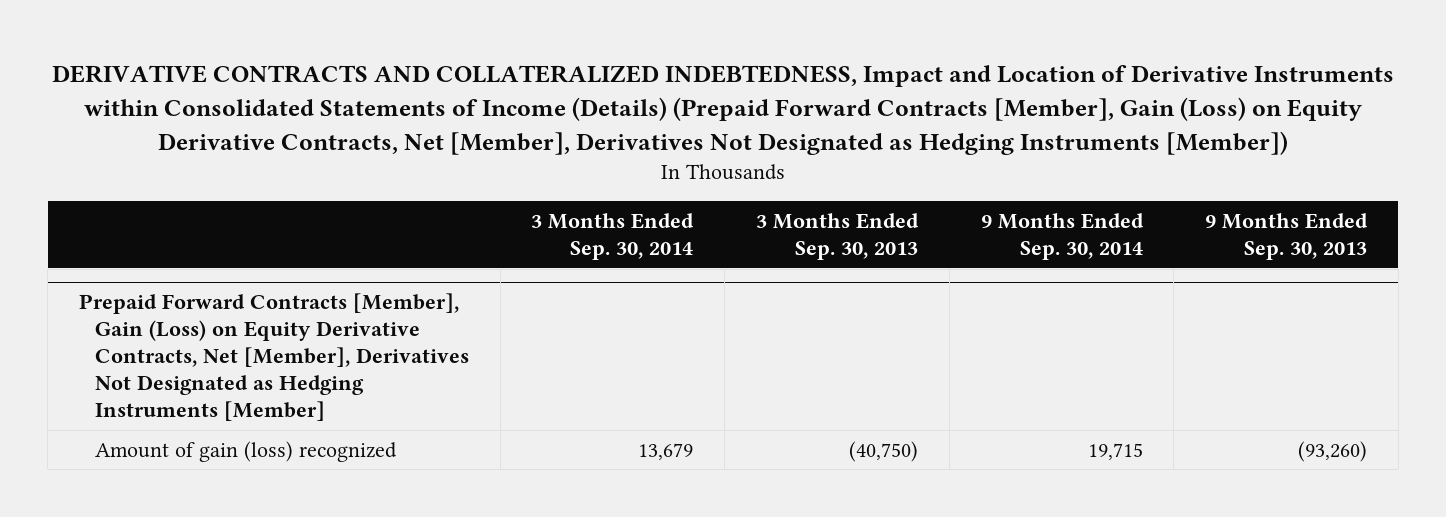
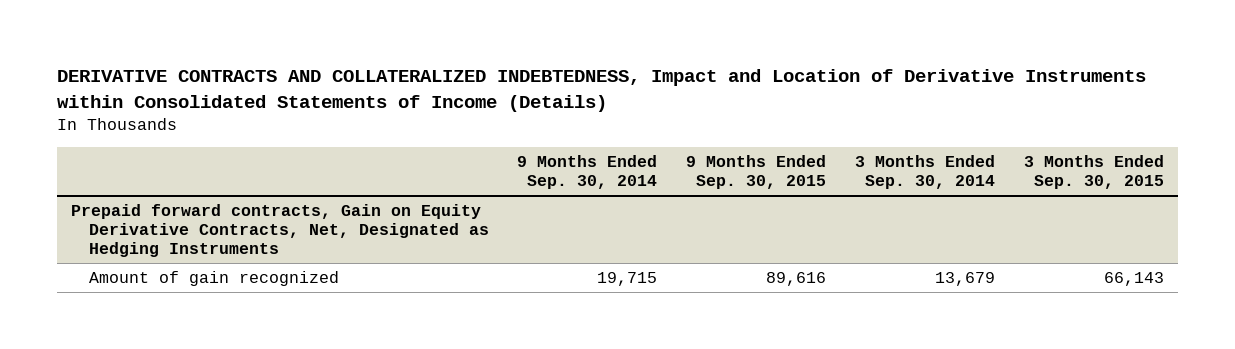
[52,64,1395,155] DERIVATIVE CONTRACTS AND COLLATERALIZED INDEBTEDNESS, Impact and Location of Derivative Instruments within Consolidated Statements of Income (Details) (Prepaid Forward Contracts [Member], Gain (Loss) on Equity Derivative Contracts, Net [Member], Derivatives Not Designated as Hedging Instruments [Member]) -> [56,69,1146,113] DERIVATIVE CONTRACTS AND COLLATERALIZED INDEBTEDNESS, Impact and Location of Derivative Instruments within Consolidated Statements of Income (Details)
[756,213,920,261] 3 Months Ended Sep. 30, 2013 -> none
[1205,213,1369,261] 9 Months Ended Sep. 30, 2013 -> none
none -> [686,154,827,190] 9 Months Ended Sep. 30, 2015
none -> [1023,154,1164,190] 3 Months Ended Sep. 30, 2015
[78,293,469,422] Prepaid Forward Contracts [Member], Gain (Loss) on Equity Derivative Contracts, Net [Member], Derivatives Not Designated as Hedging Instruments [Member] -> [71,203,489,258] Prepaid forward contracts, Gain on Equity Derivative Contracts, Net, Designated as Hedging Instruments
[94,440,397,462] Amount of gain (loss) recognized -> [88,270,339,286] Amount of gain recognized

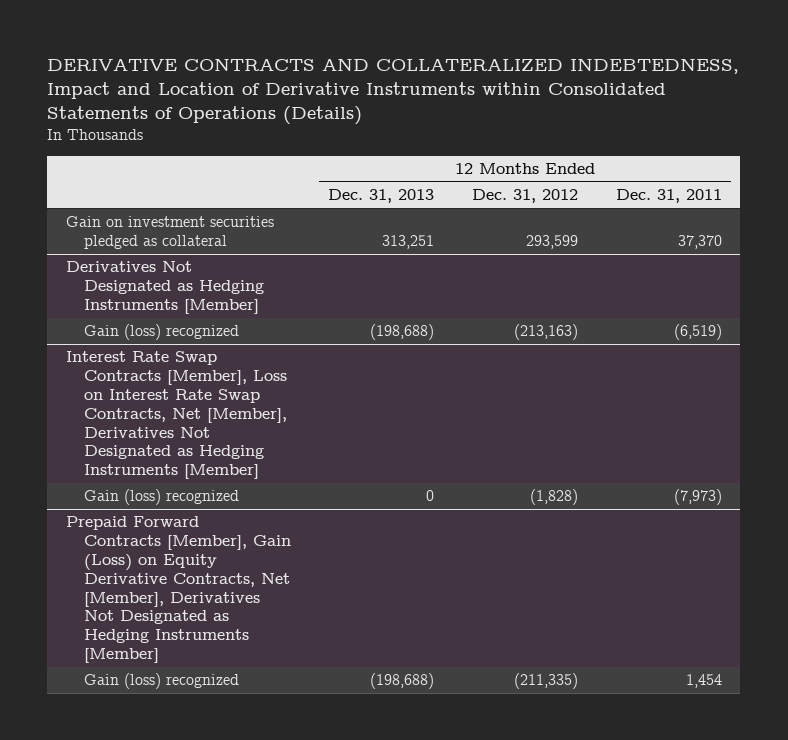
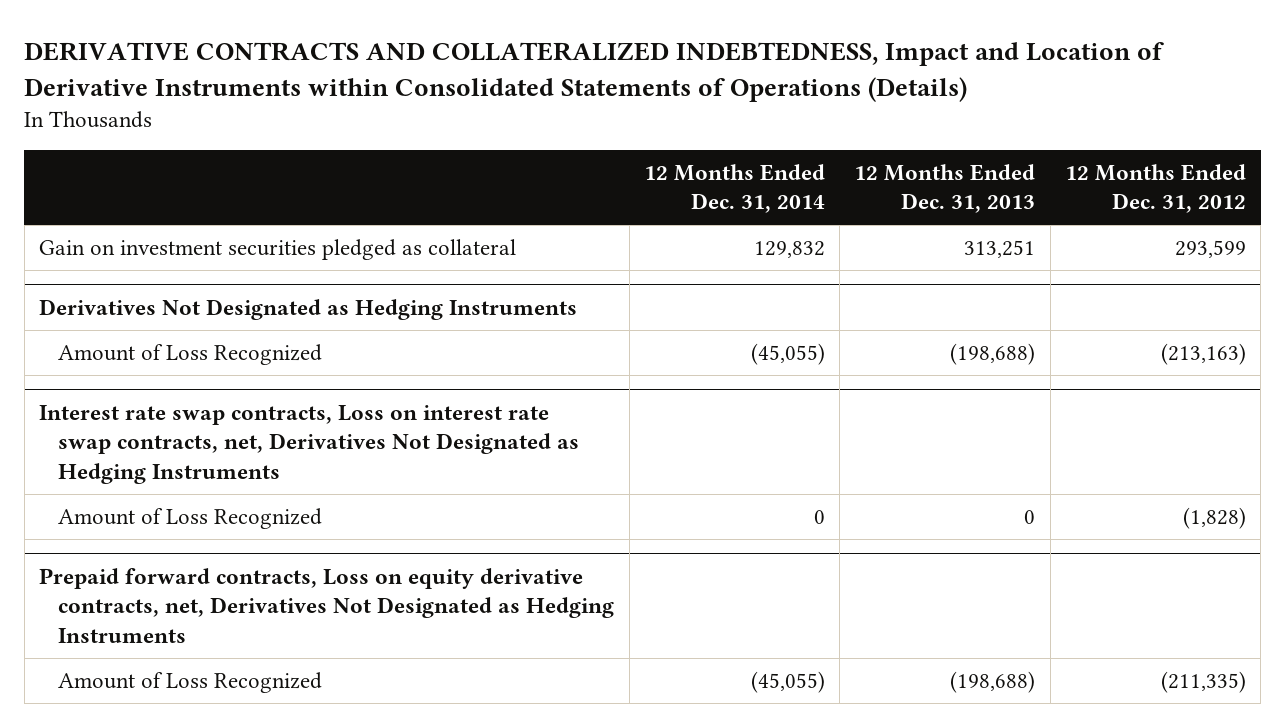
[615,188,722,203] Dec. 31, 2011 -> none
none -> [643,163,825,214] 12 Months Ended Dec. 31, 2014
[65,261,264,314] Derivatives Not Designated as Hedging Instruments [Member] -> [38,298,577,320] Derivatives Not Designated as Hedging Instruments
[83,324,239,341] Gain (loss) recognized -> [58,344,323,366] Amount of Loss Recognized
[65,351,287,480] Interest Rate Swap Contracts [Member], Loss on Interest Rate Swap Contracts, Net [Member], Derivatives Not Designated as Hedging Instruments [Member] -> [38,404,580,484] Interest rate swap contracts, Loss on interest rate swap contracts, net, Derivatives Not Designated as Hedging Instruments
[83,489,239,506] Gain (loss) recognized -> [58,508,323,530] Amount of Loss Recognized
[65,516,291,664] Prepaid Forward Contracts [Member], Gain (Loss) on Equity Derivative Contracts, Net [Member], Derivatives Not Designated as Hedging Instruments [Member] -> [38,567,615,643] Prepaid forward contracts, Loss on equity derivative contracts, net, Derivatives Not Designated as Hedging Instruments
[83,673,239,690] Gain (loss) recognized -> [58,672,323,694] Amount of Loss Recognized

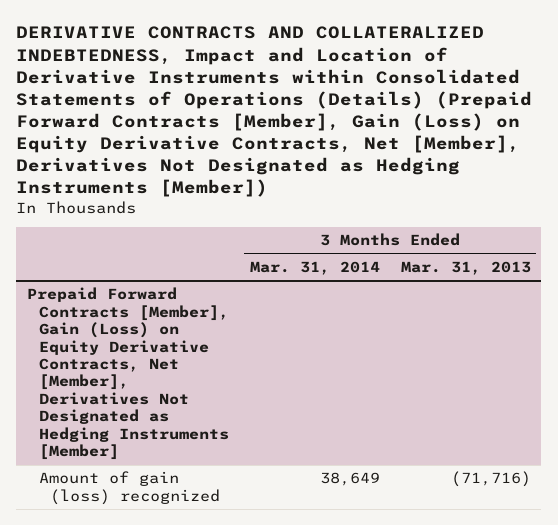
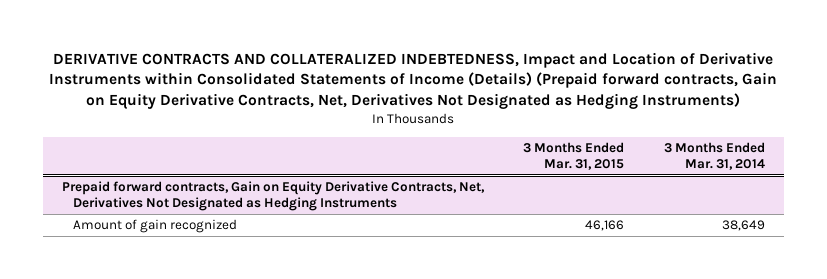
[16,26,533,198] DERIVATIVE CONTRACTS AND COLLATERALIZED INDEBTEDNESS, Impact and Location of Derivative Instruments within Consolidated Statements of Operations (Details) (Prepaid Forward Contracts [Member], Gain (Loss) on Equity Derivative Contracts, Net [Member], Derivatives Not Designated as Hedging Instruments [Member]) -> [49,51,778,110] DERIVATIVE CONTRACTS AND COLLATERALIZED INDEBTEDNESS, Impact and Location of Derivative Instruments within Consolidated Statements of Income (Details) (Prepaid forward contracts, Gain on Equity Derivative Contracts, Net, Derivatives Not Designated as Hedging Instruments)
[400,260,531,275] Mar. 31, 2013 -> none
none -> [523,142,625,171] 3 Months Ended Mar. 31, 2015
[26,287,229,461] Prepaid Forward Contracts [Member], Gain (Loss) on Equity Derivative Contracts, Net [Member], Derivatives Not Designated as Hedging Instruments [Member] -> [62,181,486,212] Prepaid forward contracts, Gain on Equity Derivative Contracts, Net, Derivatives Not Designated as Hedging Instruments
[38,471,221,505] Amount of gain (loss) recognized -> [73,219,238,234] Amount of gain recognized

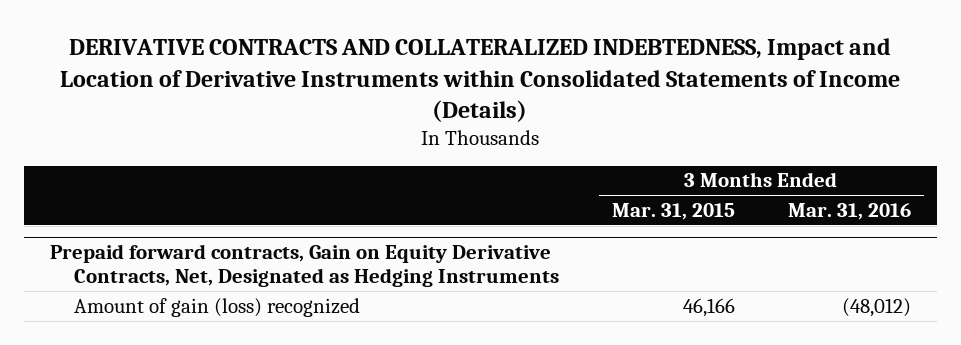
[49,51,778,110] DERIVATIVE CONTRACTS AND COLLATERALIZED INDEBTEDNESS, Impact and Location of Derivative Instruments within Consolidated Statements of Income (Details) (Prepaid forward contracts, Gain on Equity Derivative Contracts, Net, Derivatives Not Designated as Hedging Instruments) -> [60,38,901,123] DERIVATIVE CONTRACTS AND COLLATERALIZED INDEBTEDNESS, Impact and Location of Derivative Instruments within Consolidated Statements of Income (Details)
[663,142,765,171] 3 Months Ended Mar. 31, 2014 -> none
none -> [787,202,911,220] Mar. 31, 2016
[62,181,486,212] Prepaid forward contracts, Gain on Equity Derivative Contracts, Net, Derivatives Not Designated as Hedging Instruments -> [50,244,560,288] Prepaid forward contracts, Gain on Equity Derivative Contracts, Net, Designated as Hedging Instruments
[73,219,238,234] Amount of gain recognized -> [74,297,361,317] Amount of gain (loss) recognized

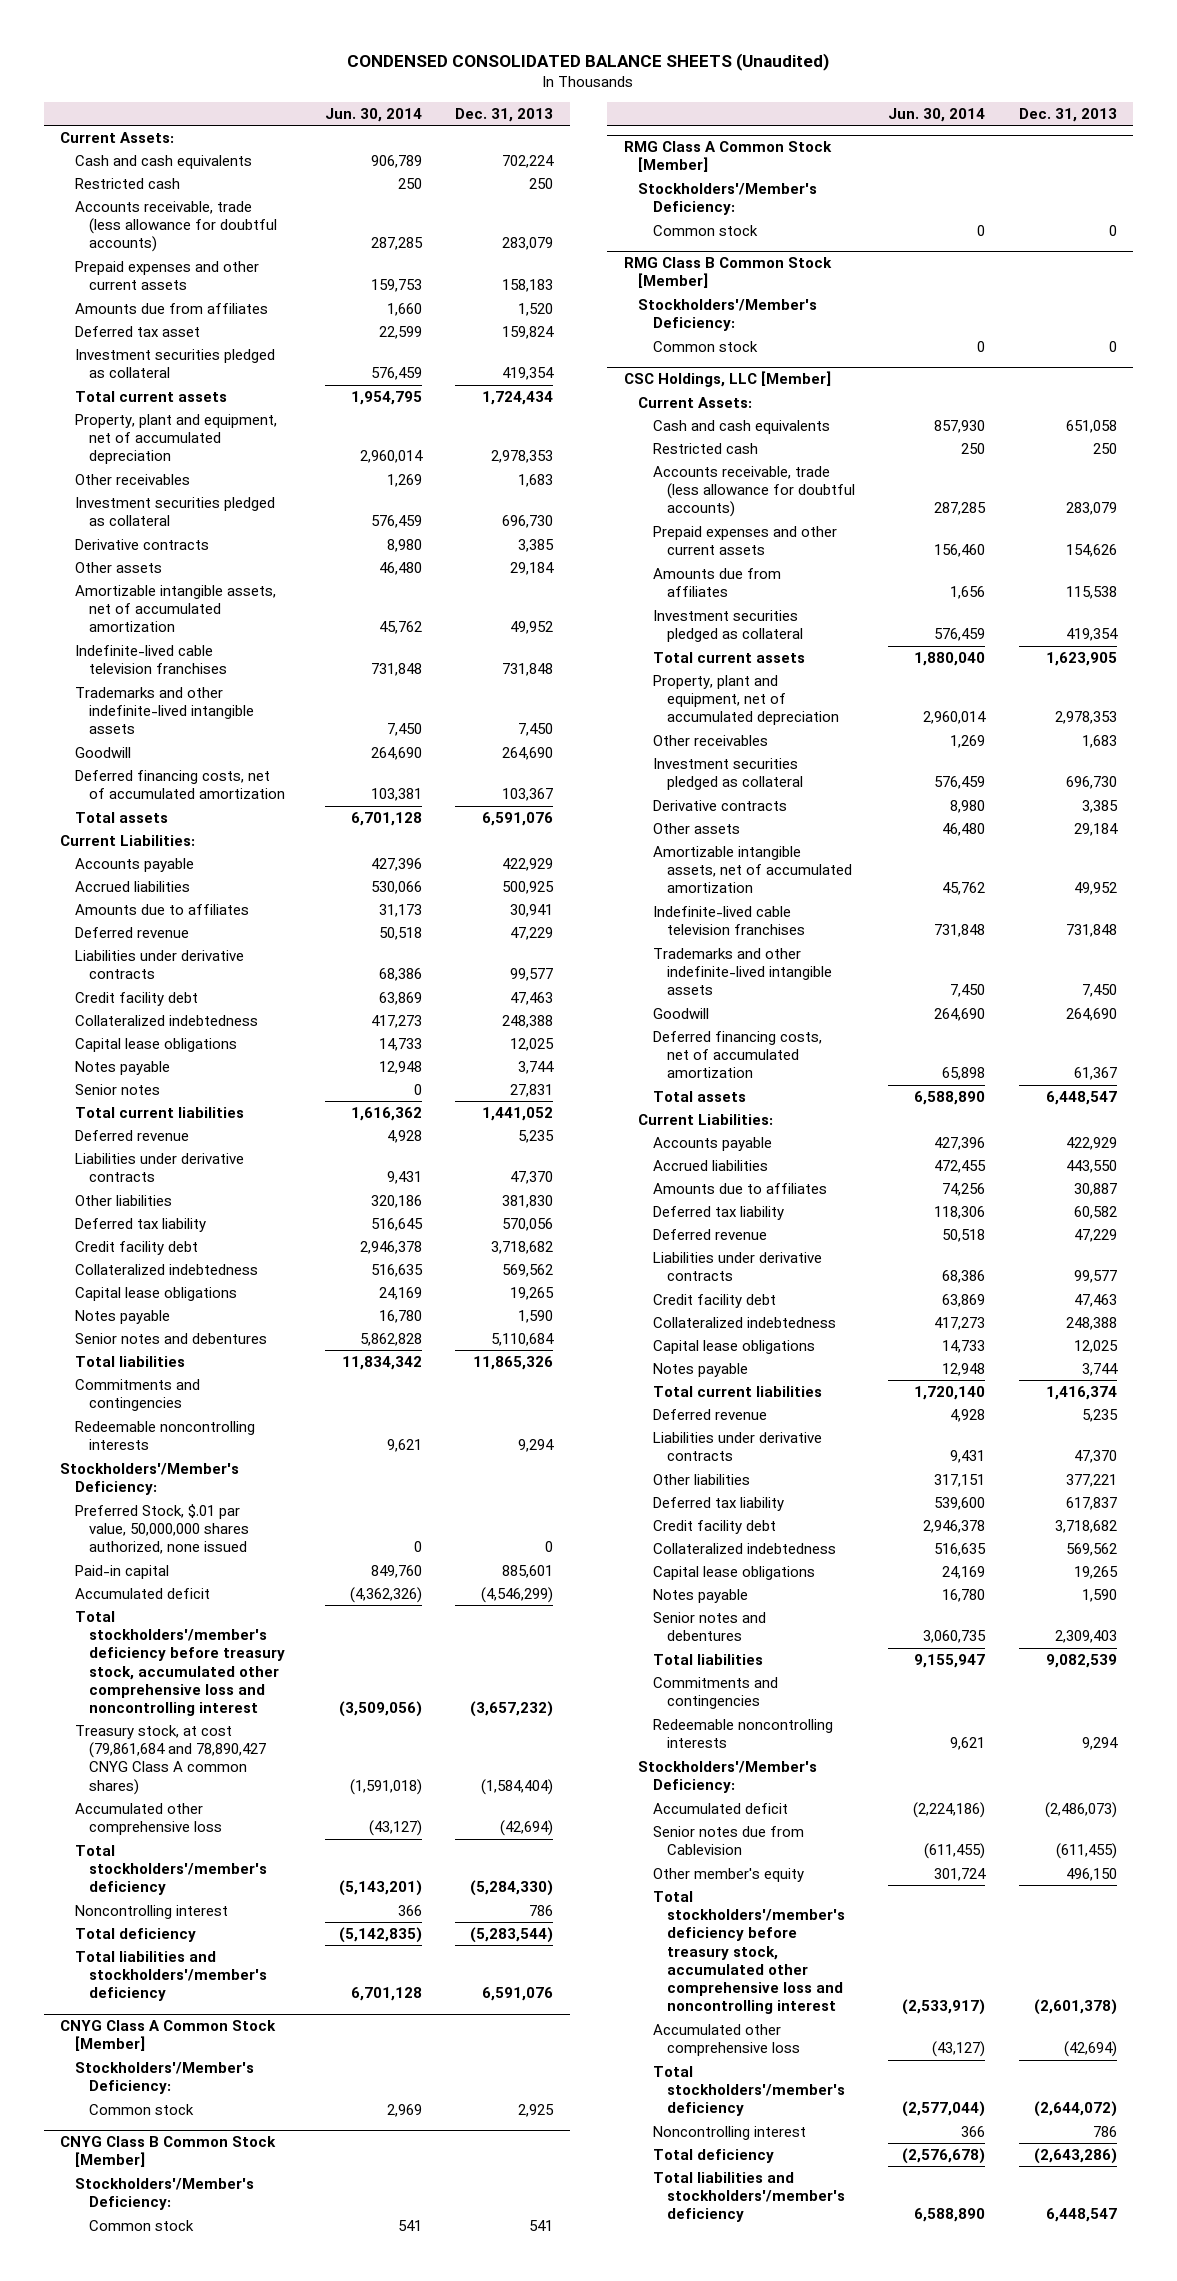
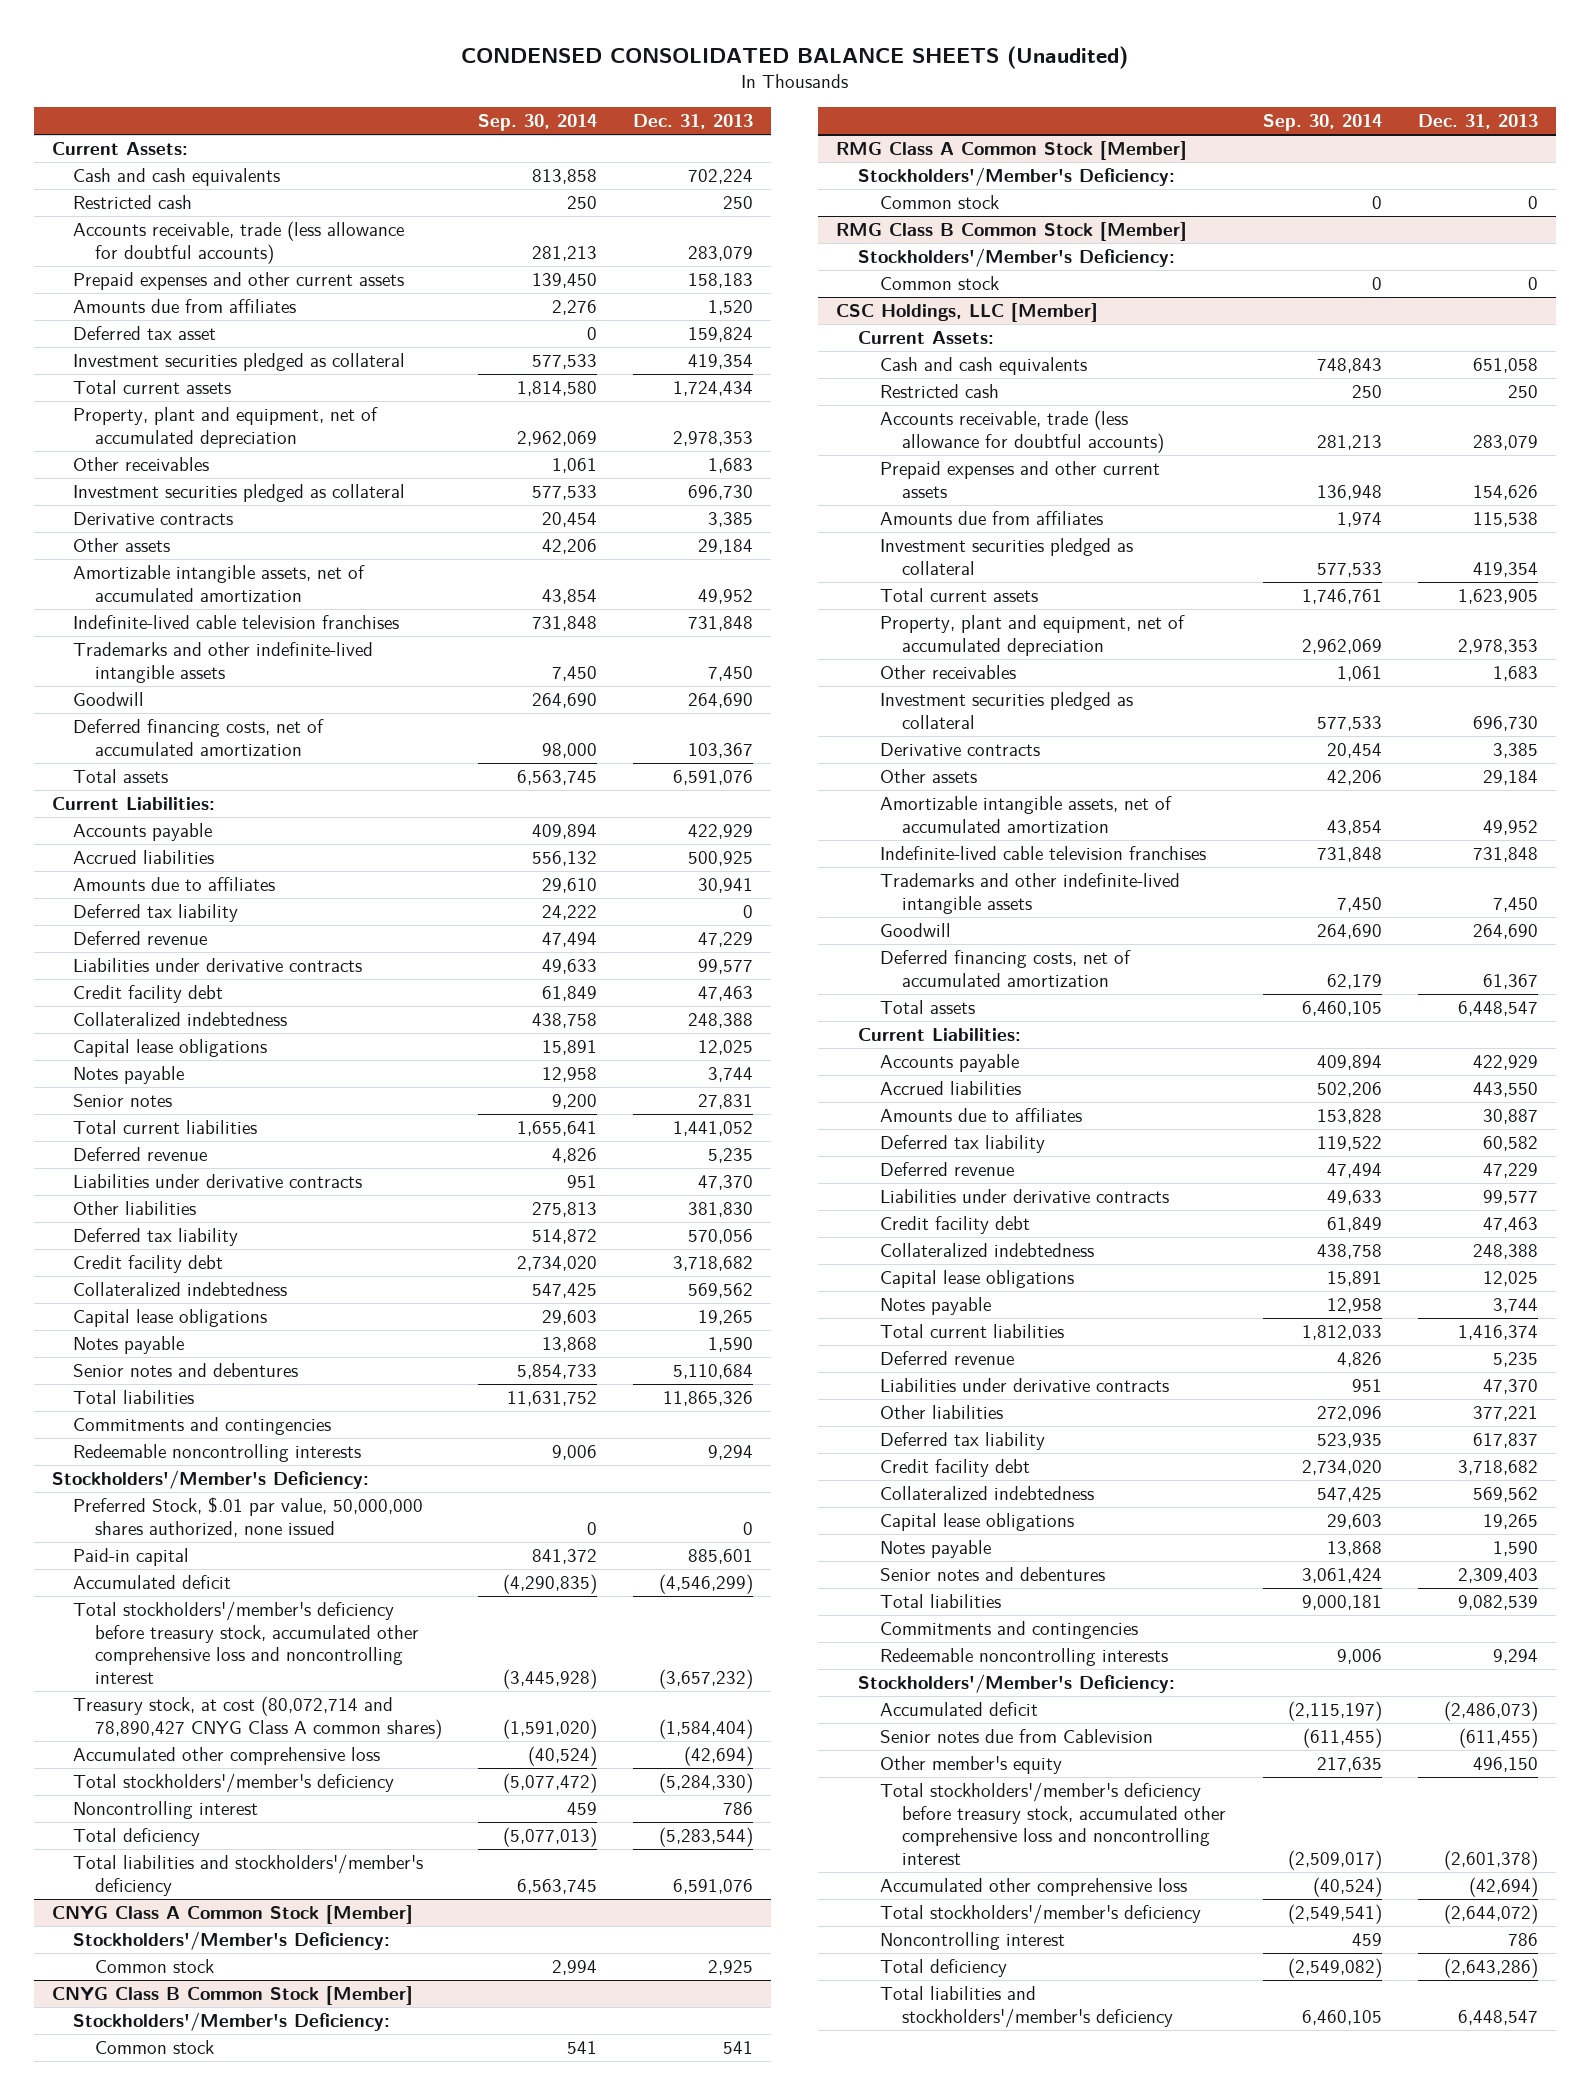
[324,107,422,122] Jun. 30, 2014 -> none
none -> [478,114,598,132] Sep. 30, 2014
none -> [73,904,239,923] Deferred tax liability
[74,1725,267,1795] Treasury stock, at cost (79,861,684 and 78,890,427 CNYG Class A common shares) -> [73,1696,443,1739] Treasury stock, at cost (80,072,714 and 78,890,427 CNYG Class A common shares)

